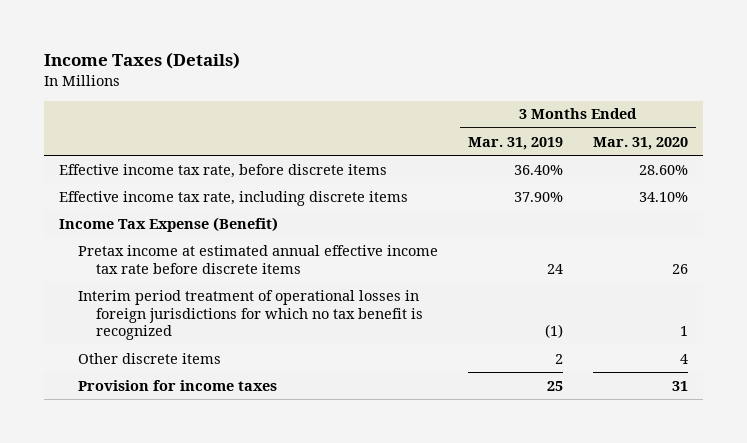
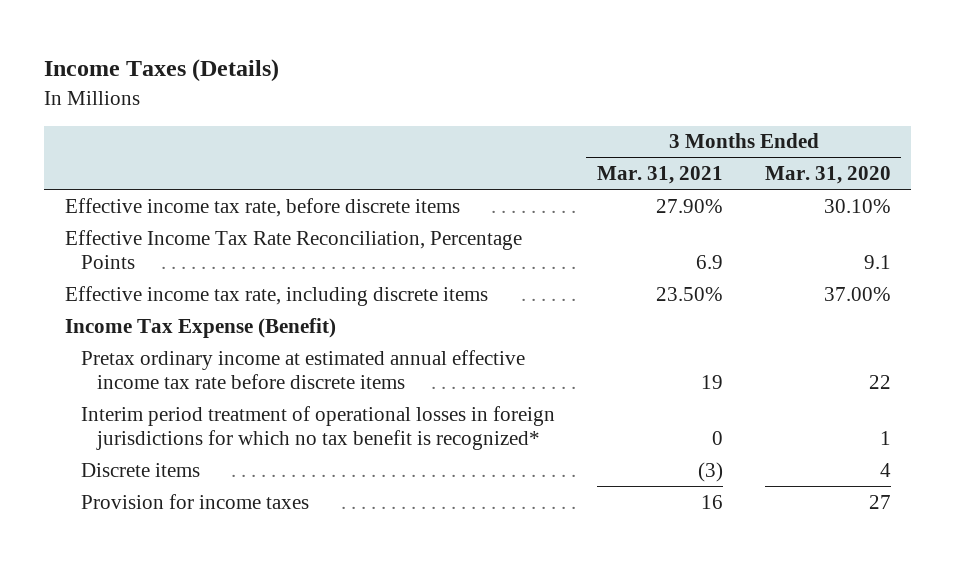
[467,136,563,150] Mar. 31, 2019 -> none
none -> [596,166,723,185] Mar. 31, 2021
[638,164,688,175] 28.60% -> [823,198,891,213] 30.10%
none -> [64,229,522,269] Effective Income Tax Rate Reconciliation, Percentage Points
[638,191,688,202] 34.10% -> [823,286,891,301] 37.00%
[77,244,438,274] Pretax income at estimated annual effective income tax rate before discrete items -> [80,349,525,389] Pretax ordinary income at estimated annual effective income tax rate before discrete items
[671,263,688,274] 26 -> [868,374,891,389] 22
[77,289,424,341] Interim period treatment of operational losses in foreign jurisdictions for which no tax benefit is recognized -> [80,405,555,450] Interim period treatment of operational losses in foreign jurisdictions for which no tax benefit is recognized*
[77,352,221,364] Other discrete items -> [80,462,200,477] Discrete items
[671,380,688,391] 31 -> [868,494,891,509] 27

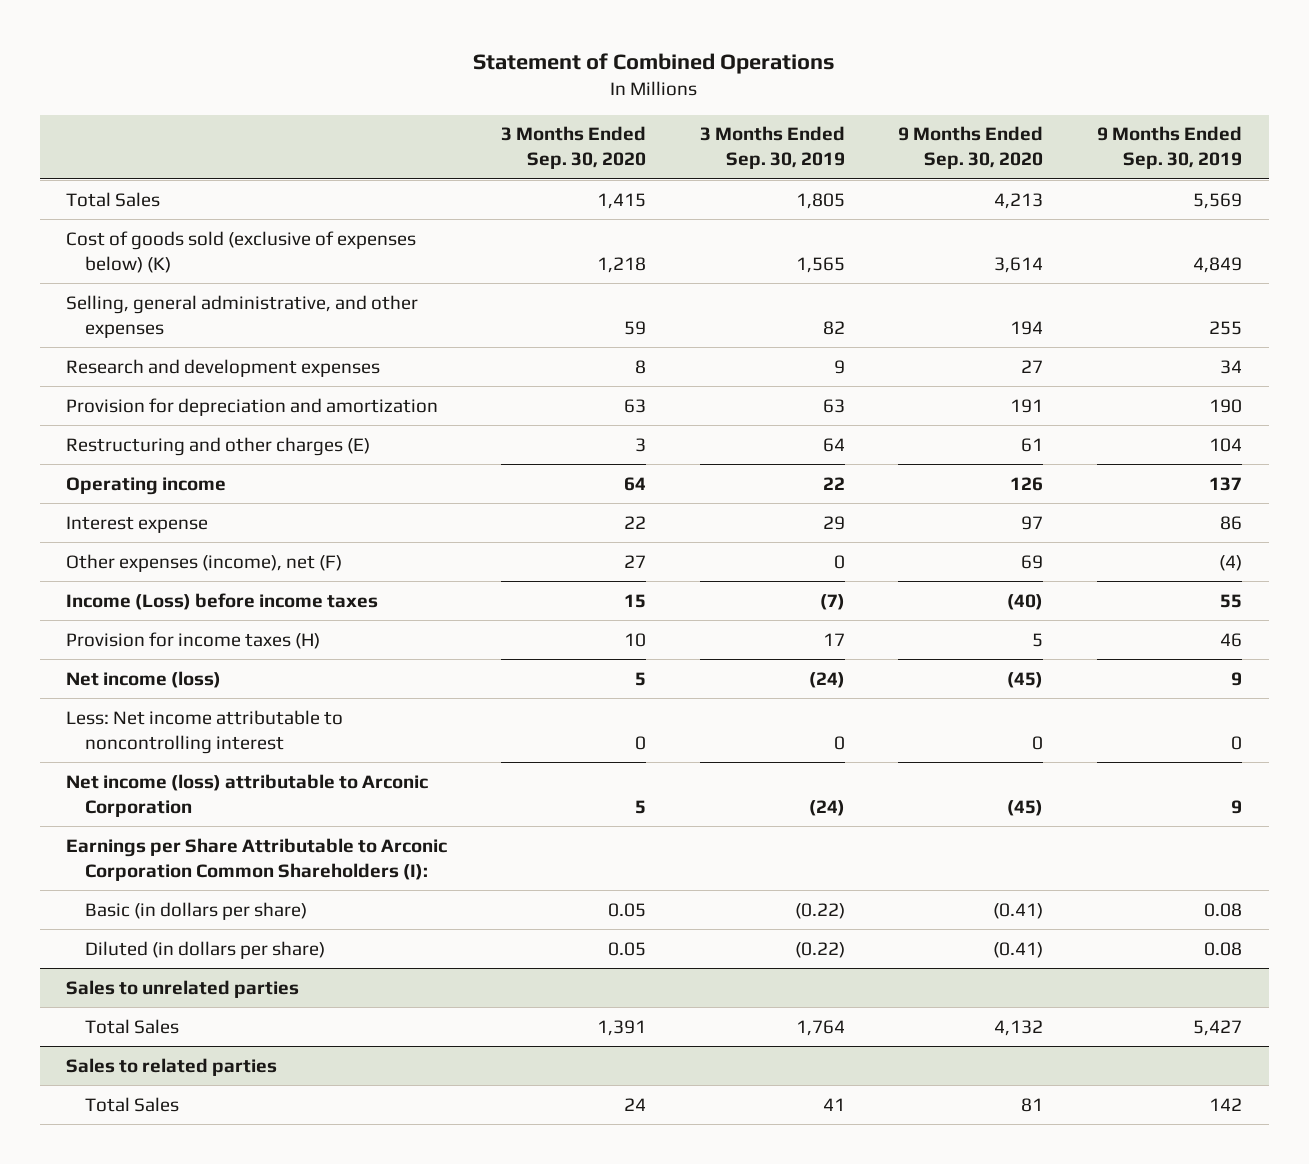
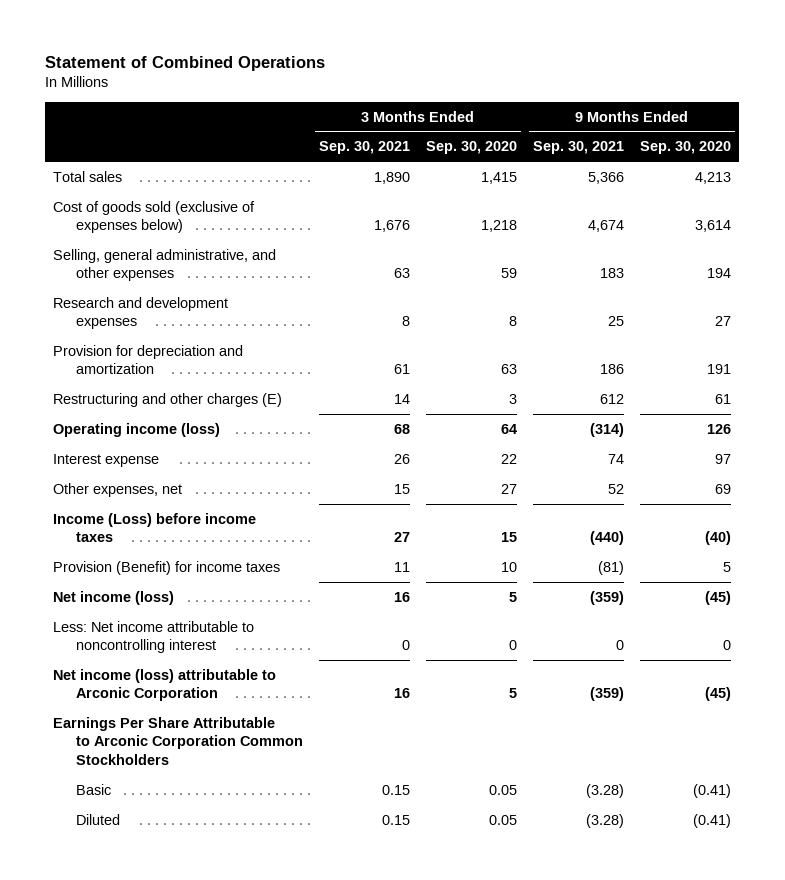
[699,126,845,170] 3 Months Ended Sep. 30, 2019 -> none
[1097,126,1243,170] 9 Months Ended Sep. 30, 2019 -> none
none -> [318,141,410,155] Sep. 30, 2021
none -> [533,141,625,155] Sep. 30, 2021
[66,191,161,207] Total Sales -> [53,170,123,182] Total sales
[66,230,417,273] Cost of goods sold (exclusive of expenses below) (K) -> [53,200,256,234] Cost of goods sold (exclusive of expenses below)
[66,476,227,495] Operating income -> [53,422,221,437] Operating income (loss)
[66,553,343,572] Other expenses (income), net (F) -> [53,482,183,497] Other expenses, net
[66,631,321,649] Provision for income taxes (H) -> [53,560,281,575] Provision (Benefit) for income taxes
[66,979,300,998] Sales to unrelated parties -> none
[85,1018,180,1034] Total Sales -> none
[66,1057,278,1076] Sales to related parties -> none
[85,1096,180,1112] Total Sales -> none
[66,837,448,881] Earnings per Share Attributable to Arconic Corporation Common Shareholders (I): -> [53,716,303,766] Earnings Per Share Attributable to Arconic Corporation Common Stockholders
[85,901,308,920] Basic (in dollars per share) -> [75,783,111,795] Basic
[85,940,326,959] Diluted (in dollars per share) -> [75,813,120,825] Diluted

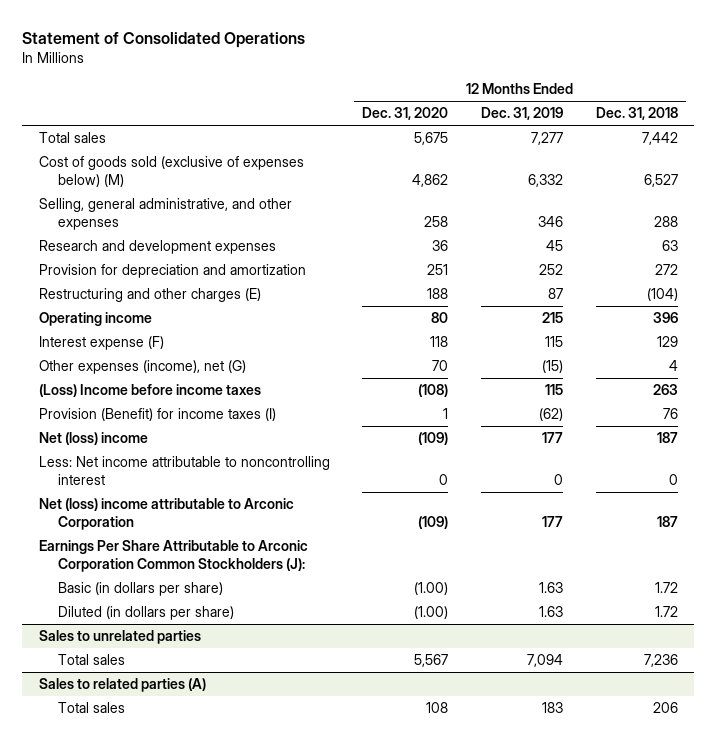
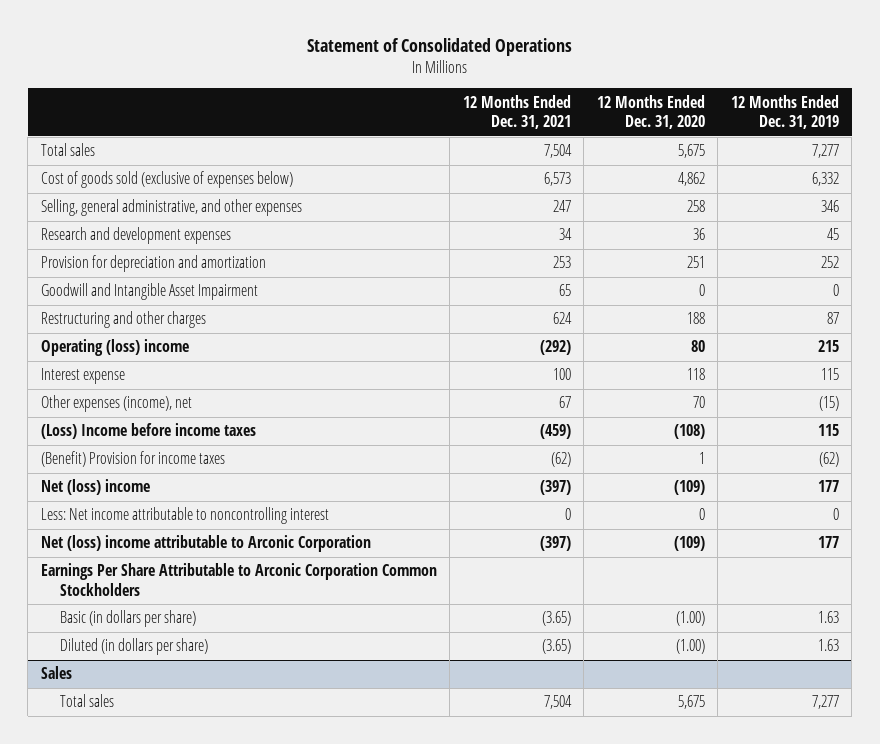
[595,107,678,121] Dec. 31, 2018 -> none
none -> [462,94,571,130] 12 Months Ended Dec. 31, 2021
[38,156,304,188] Cost of goods sold (exclusive of expenses below) (M) -> [40,171,293,189] Cost of goods sold (exclusive of expenses below)
none -> [40,283,258,301] Goodwill and Intangible Asset Impairment
[38,288,261,303] Restructuring and other charges (E) -> [40,311,206,329] Restructuring and other charges
[38,312,152,327] Operating income -> [40,339,189,357] Operating (loss) income
[38,336,164,351] Interest expense (F) -> [40,368,125,385] Interest expense
[38,360,246,375] Other expenses (income), net (G) -> [40,395,192,413] Other expenses (income), net
[38,408,276,422] Provision (Benefit) for income taxes (I) -> [40,451,225,468] (Benefit) Provision for income taxes
[38,540,308,573] Earnings Per Share Attributable to Arconic Corporation Common Stockholders (J): -> [40,563,437,596] Earnings Per Share Attributable to Arconic Corporation Common Stockholders
[38,678,206,693] Sales to related parties (A) -> none
[57,702,125,714] Total sales -> none
[38,630,201,645] Sales to unrelated parties -> [40,666,72,680] Sales
[414,654,449,668] 5,567 -> [677,695,705,710] 5,675
[527,654,564,668] 7,094 -> [811,695,839,710] 7,277

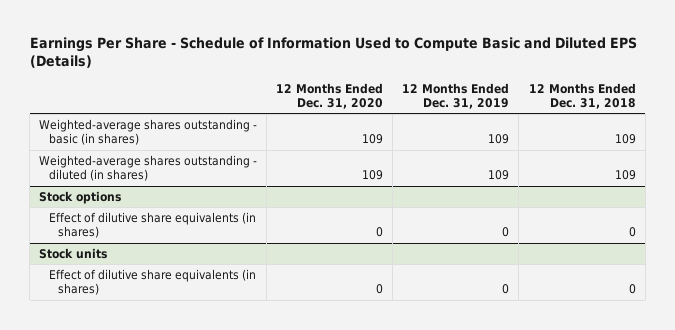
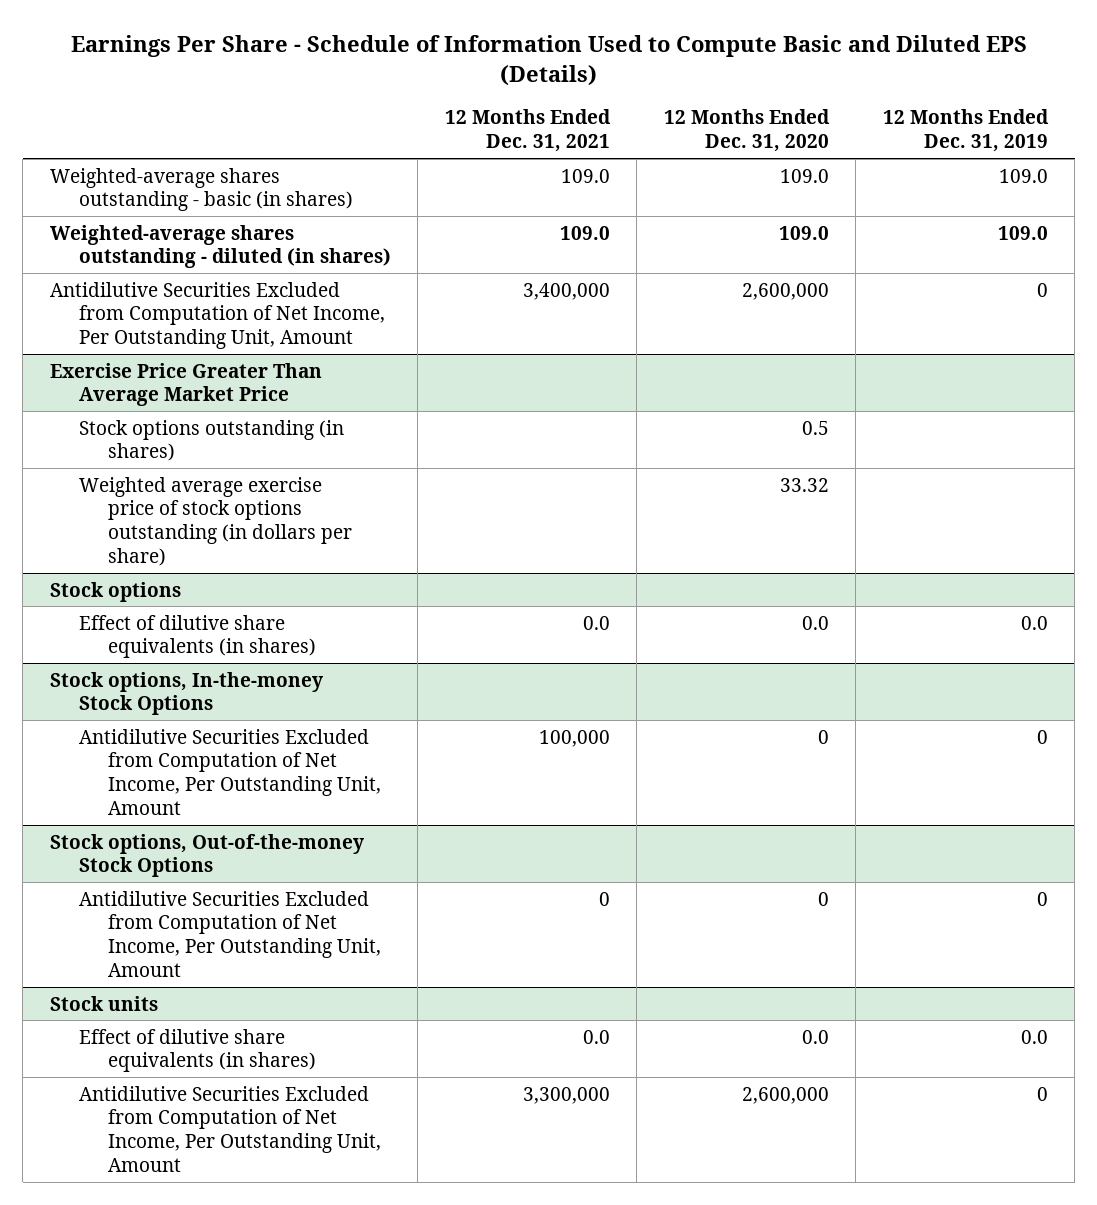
[528,82,636,109] 12 Months Ended Dec. 31, 2018 -> none
none -> [444,109,611,153] 12 Months Ended Dec. 31, 2021
[362,134,384,145] 109 -> [779,168,829,183] 109.0
[488,134,510,145] 109 -> [998,168,1048,183] 109.0
[362,170,384,181] 109 -> [778,225,829,240] 109.0
[488,170,510,181] 109 -> [997,225,1048,240] 109.0
none -> [49,281,385,350] Antidilutive Securities Excluded from Computation of Net Income, Per Outstanding Unit, Amount
none -> [49,362,322,407] Exercise Price Greater Than Average Market Price
none -> [78,419,344,462] Stock options outstanding (in shares)
none -> [78,476,353,567] Weighted average exercise price of stock options outstanding (in dollars per share)
[376,227,384,238] 0 -> [801,615,829,630] 0.0
[502,227,510,238] 0 -> [1020,615,1048,630] 0.0
none -> [49,671,323,716] Stock options, In-the-money Stock Options
none -> [78,728,382,816] Antidilutive Securities Excluded from Computation of Net Income, Per Outstanding Unit, Amount
none -> [49,833,364,878] Stock options, Out-of-the-money Stock Options
none -> [78,890,382,978] Antidilutive Securities Excluded from Computation of Net Income, Per Outstanding Unit, Amount
[376,284,384,295] 0 -> [801,1029,829,1044] 0.0
[502,284,510,295] 0 -> [1020,1029,1048,1044] 0.0
none -> [78,1085,382,1173] Antidilutive Securities Excluded from Computation of Net Income, Per Outstanding Unit, Amount

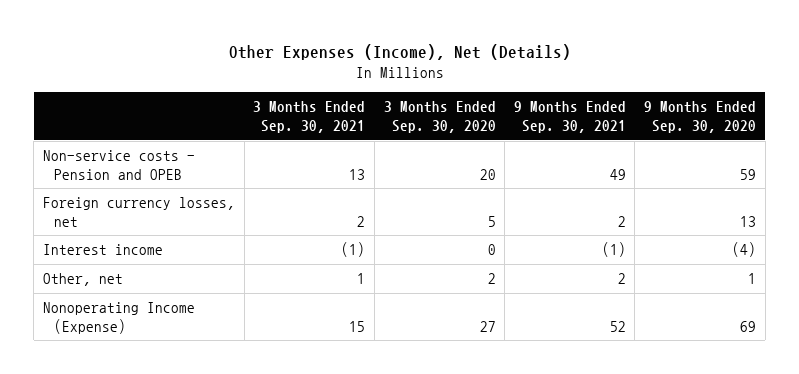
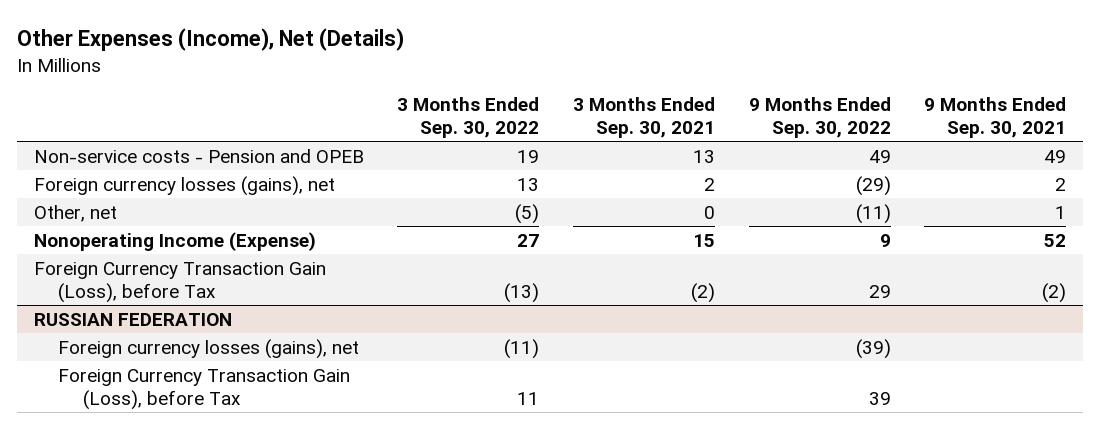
[383,101,496,133] 3 Months Ended Sep. 30, 2020 -> none
[643,101,756,133] 9 Months Ended Sep. 30, 2020 -> none
none -> [397,97,540,139] 3 Months Ended Sep. 30, 2022
none -> [748,97,891,139] 9 Months Ended Sep. 30, 2022
[43,244,164,256] Interest income -> none
[43,197,236,227] Foreign currency losses, net -> [33,175,335,196] Foreign currency losses (gains), net
[357,273,366,285] 1 -> [704,205,716,219] 0
[617,273,626,285] 2 -> [1055,205,1067,219] 1
none -> [33,261,326,303] Foreign Currency Transaction Gain (Loss), before Tax
none -> [33,312,232,326] RUSSIAN FEDERATION
none -> [58,338,360,359] Foreign currency losses (gains), net
none -> [58,368,351,410] Foreign Currency Transaction Gain (Loss), before Tax

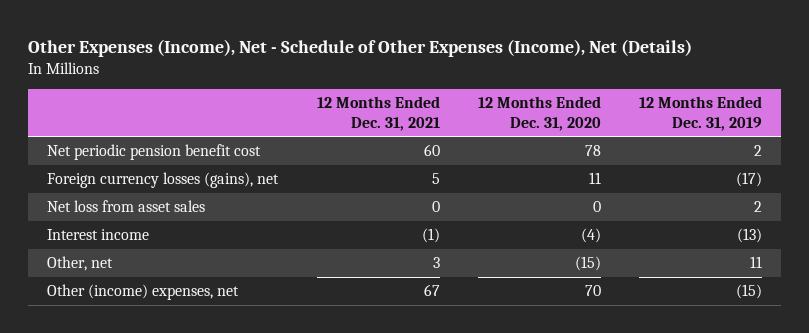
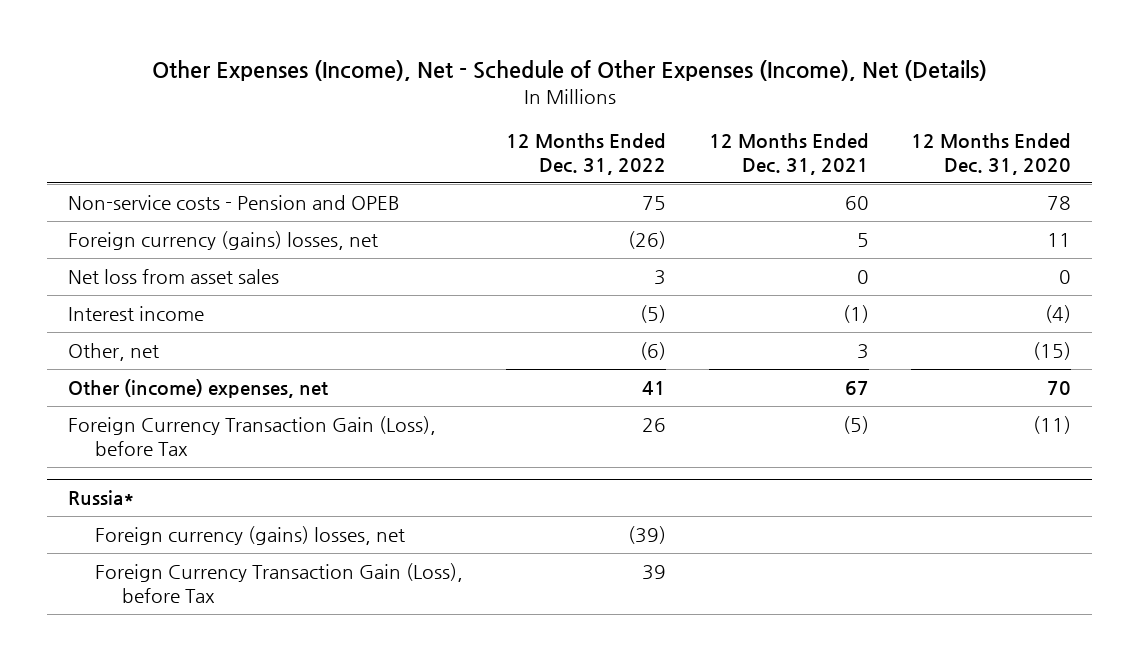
[638,96,762,131] 12 Months Ended Dec. 31, 2019 -> none
none -> [505,132,666,176] 12 Months Ended Dec. 31, 2022
[47,144,262,161] Net periodic pension benefit cost -> [68,195,401,211] Non-service costs - Pension and OPEB
[47,172,280,189] Foreign currency losses (gains), net -> [68,231,379,251] Foreign currency (gains) losses, net
none -> [68,416,437,457] Foreign Currency Transaction Gain (Loss), before Tax
none -> [68,490,136,506] Russia*
none -> [95,526,406,546] Foreign currency (gains) losses, net
none -> [95,563,464,604] Foreign Currency Transaction Gain (Loss), before Tax

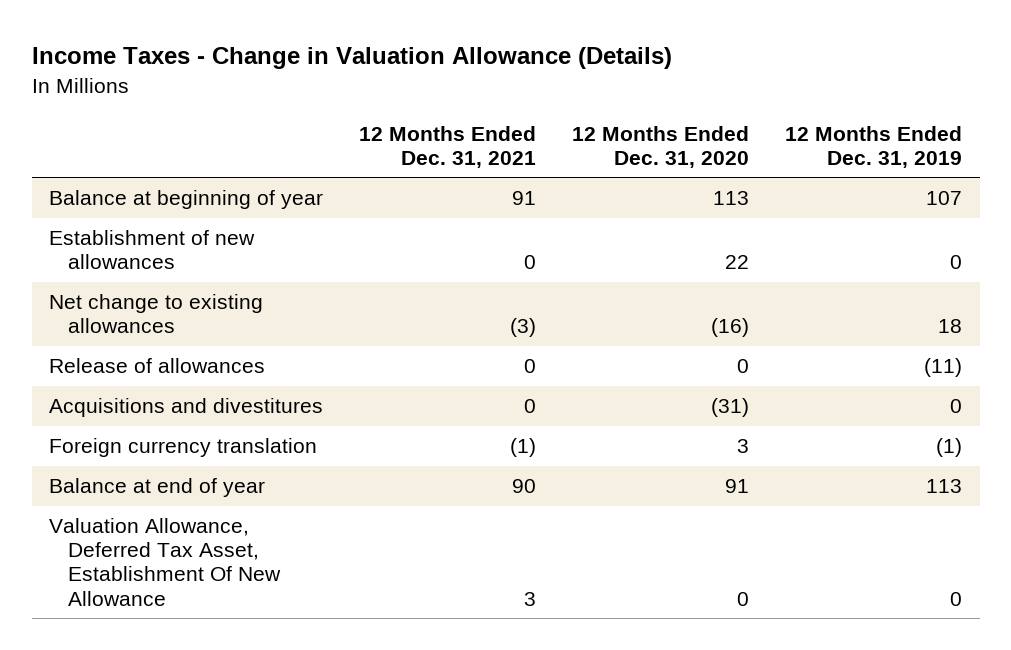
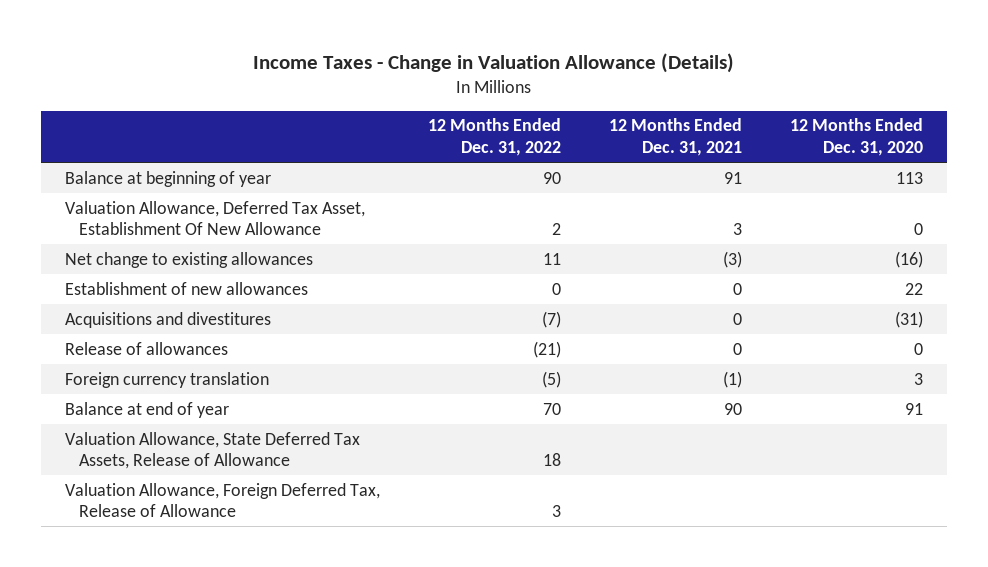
[784,125,962,168] 12 Months Ended Dec. 31, 2019 -> none
none -> [428,118,562,156] 12 Months Ended Dec. 31, 2022
[49,518,281,606] Valuation Allowance, Deferred Tax Asset, Establishment Of New Allowance -> [65,200,366,236] Valuation Allowance, Deferred Tax Asset, Establishment Of New Allowance
[49,230,256,270] Establishment of new allowances -> [65,281,309,295] Establishment of new allowances
[49,358,266,374] Release of allowances -> [65,341,229,355] Release of allowances
none -> [65,431,361,470] Valuation Allowance, State Deferred Tax Assets, Release of Allowance
none -> [65,482,381,518] Valuation Allowance, Foreign Deferred Tax, Release of Allowance

